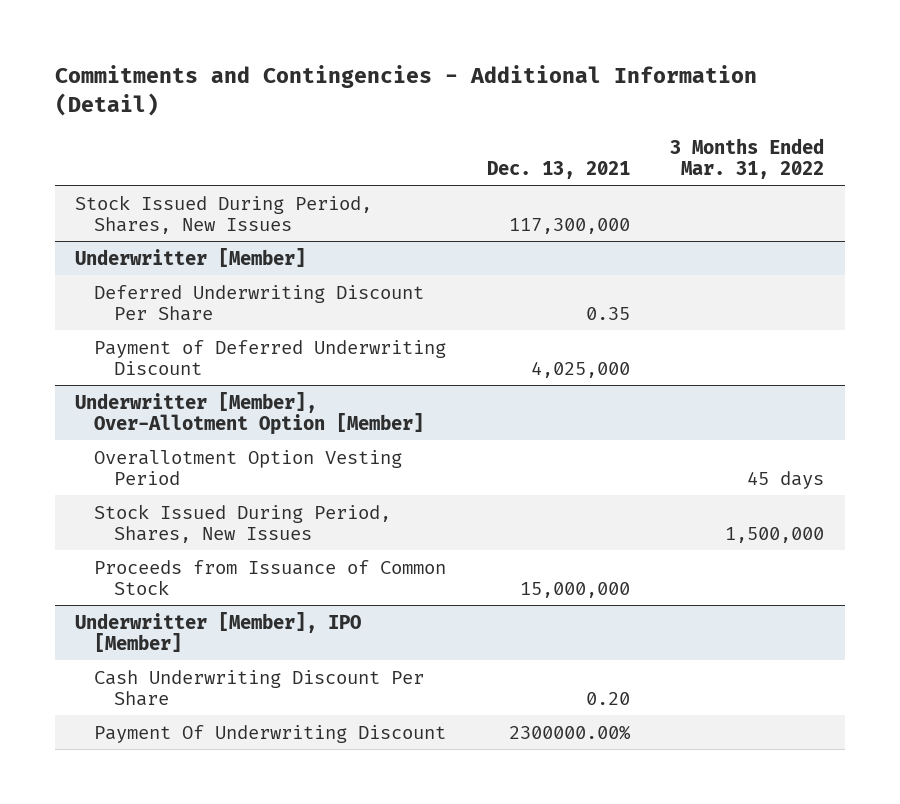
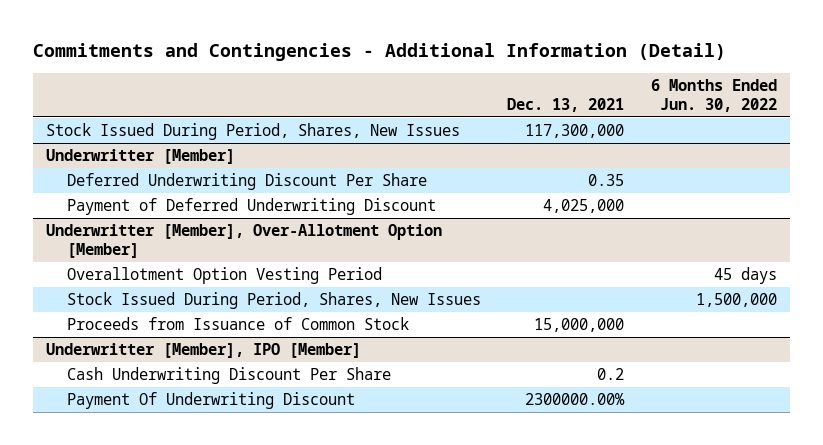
[670,137,825,179] 3 Months Ended Mar. 31, 2022 -> none
none -> [650,78,777,112] 6 Months Ended Jun. 30, 2022
[585,691,630,705] 0.20 -> [597,368,625,381] 0.2

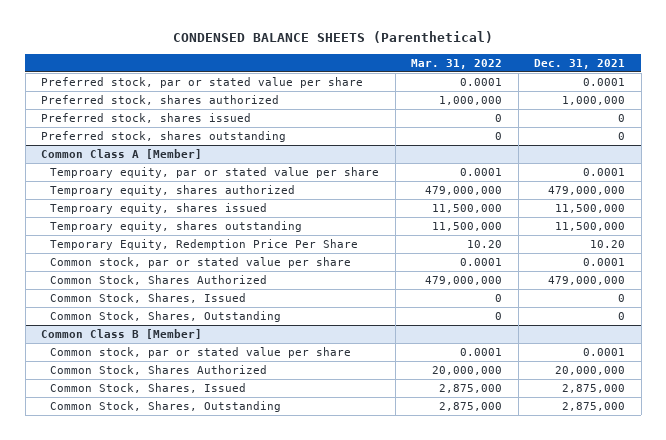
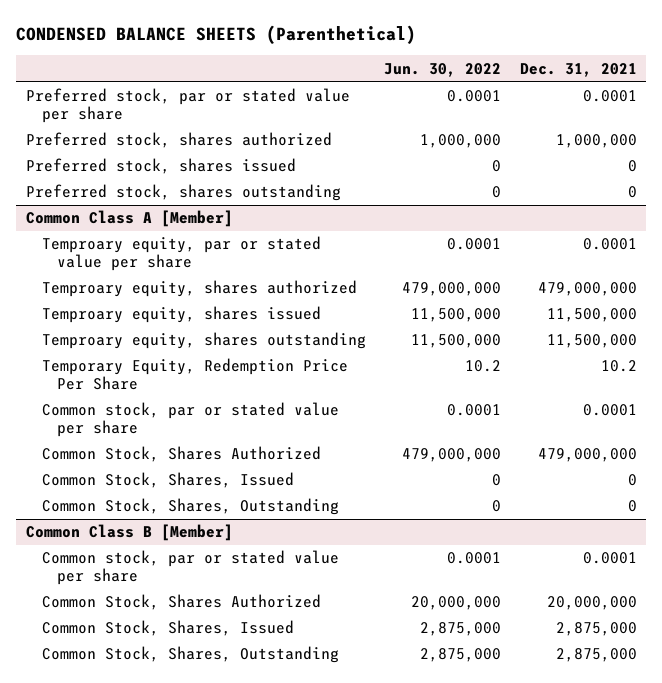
[411,58,503,69] Mar. 31, 2022 -> none
none -> [384,62,502,77] Jun. 30, 2022
[590,240,626,249] 10.20 -> [600,360,637,373] 10.2

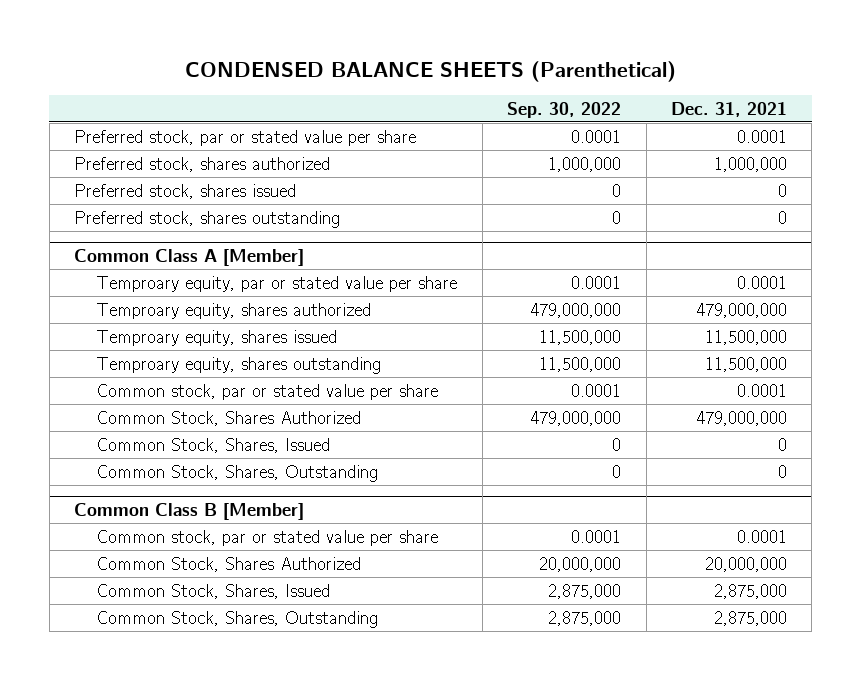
[384,62,502,77] Jun. 30, 2022 -> none
none -> [507,101,622,118] Sep. 30, 2022
[41,358,348,391] Temporary Equity, Redemption Price Per Share -> none

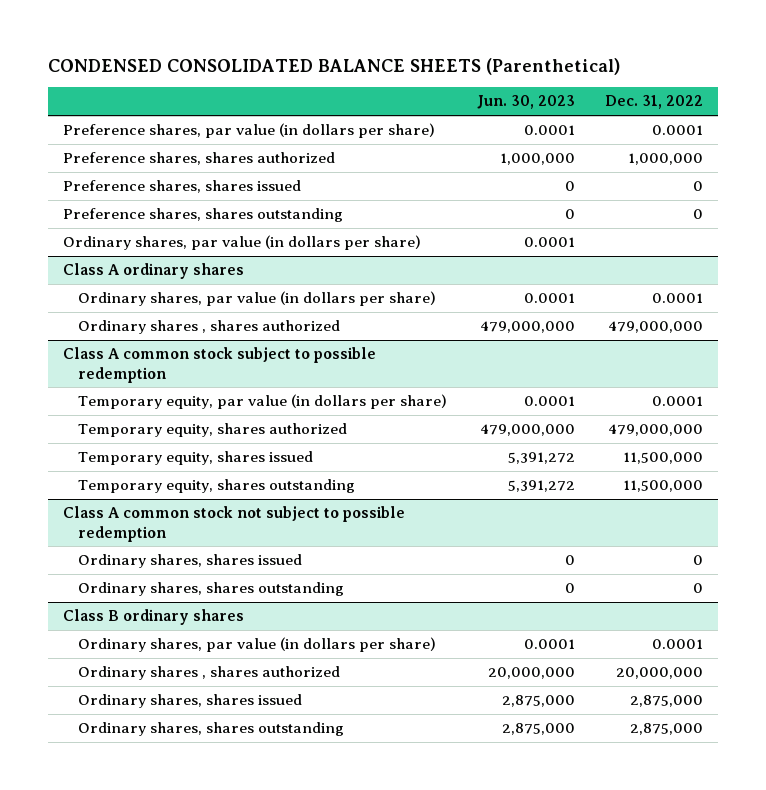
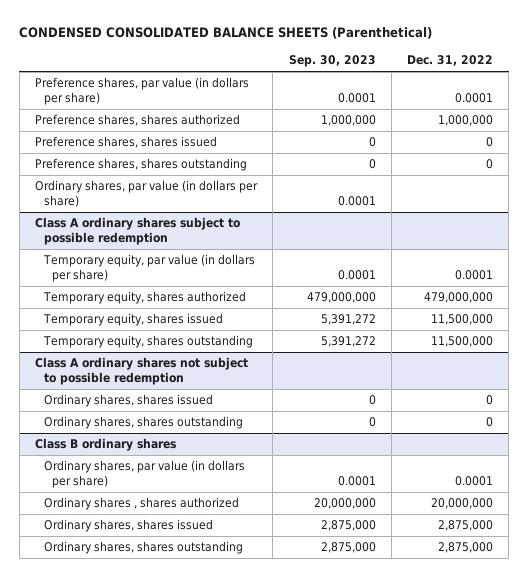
[477,95,576,110] Jun. 30, 2023 -> none
none -> [288,55,376,68] Sep. 30, 2023
[62,263,244,280] Class A ordinary shares -> none
[78,291,437,307] Ordinary shares, par value (in dollars per share) -> none
[78,320,341,335] Ordinary shares , shares authorized -> none
[62,347,376,383] Class A common stock subject to possible redemption -> [35,217,241,245] Class A ordinary shares subject to possible redemption
[62,506,405,542] Class A common stock not subject to possible redemption -> [35,357,249,385] Class A ordinary shares not subject to possible redemption

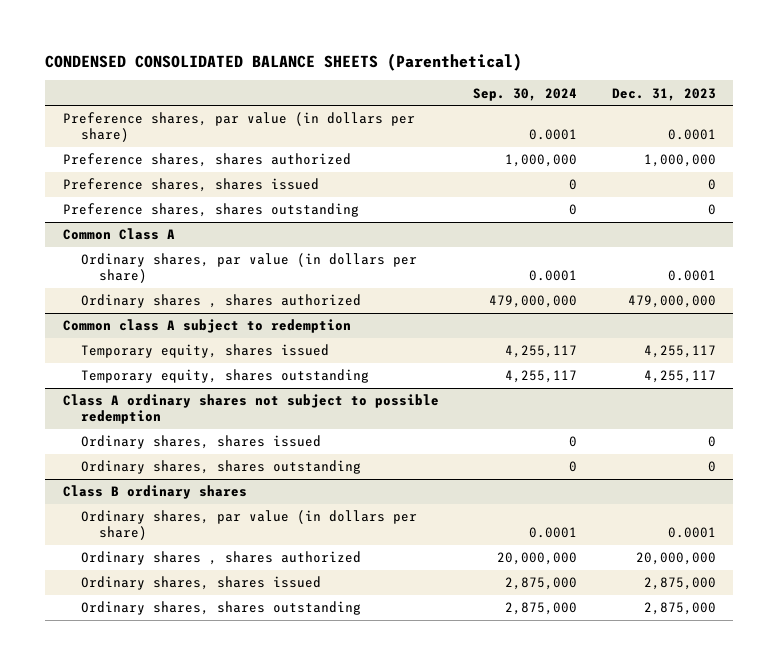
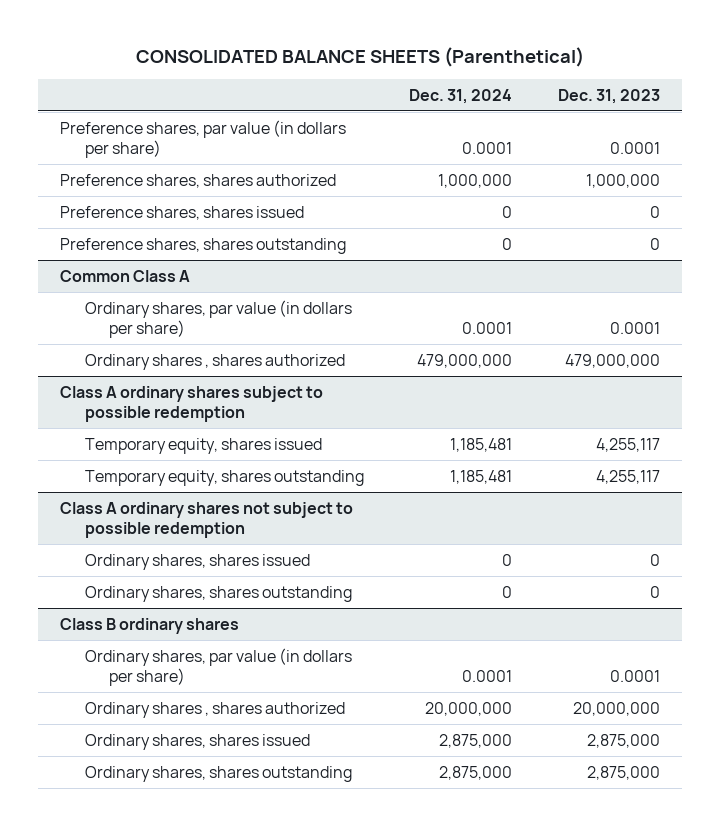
[45,52,523,71] CONDENSED CONSOLIDATED BALANCE SHEETS (Parenthetical) -> [136,46,585,67] CONSOLIDATED BALANCE SHEETS (Parenthetical)
[473,87,578,101] Sep. 30, 2024 -> none
none -> [409,88,513,104] Dec. 31, 2024
[62,319,351,334] Common class A subject to redemption -> [60,385,324,423] Class A ordinary shares subject to possible redemption

